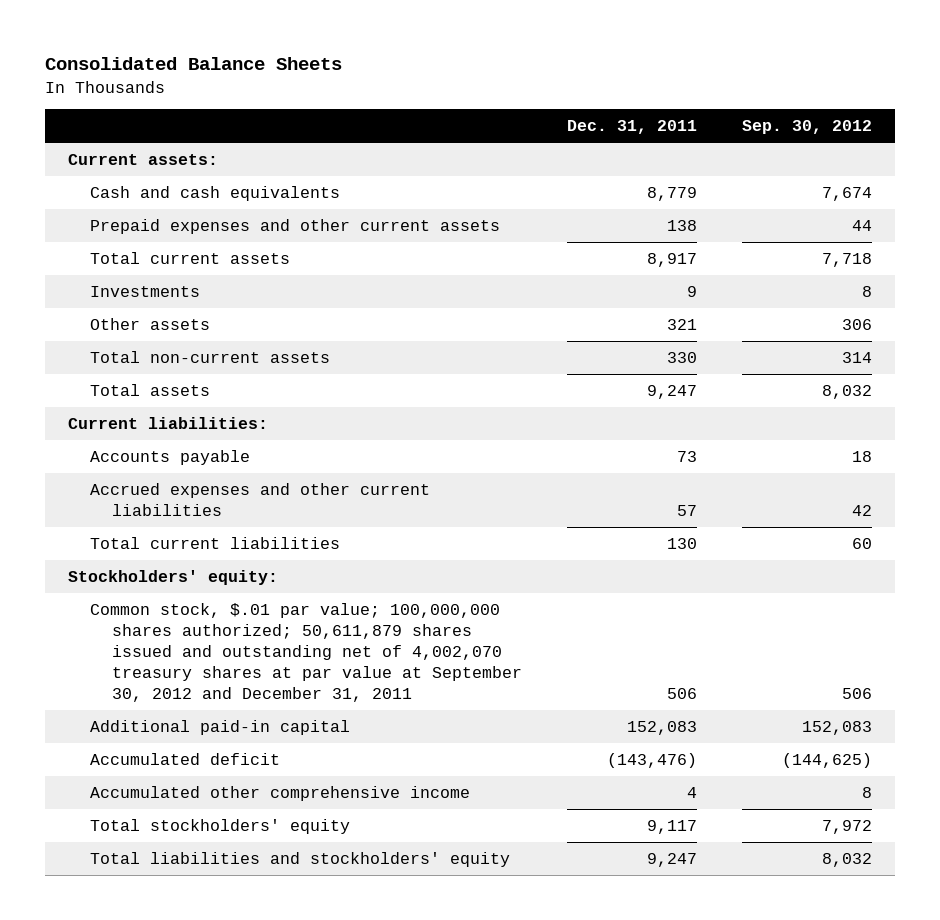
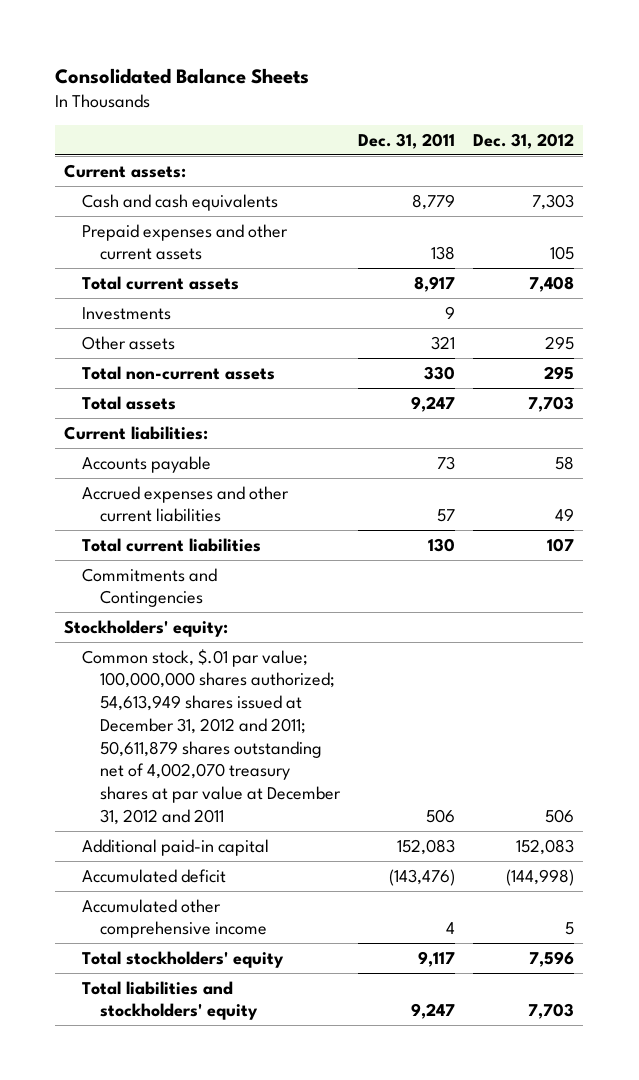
[742,119,873,134] Sep. 30, 2012 -> none
none -> [473,132,575,149] Dec. 31, 2012
none -> [82,567,218,608] Commitments and Contingencies
[89,603,523,702] Common stock, $.01 par value; 100,000,000 shares authorized; 50,611,879 shares issued and outstanding net of 4,002,070 treasury shares at par value at September 30, 2012 and December 31, 2011 -> [82,648,342,825] Common stock, $.01 par value; 100,000,000 shares authorized; 54,613,949 shares issued at December 31, 2012 and 2011; 50,611,879 shares outstanding net of 4,002,070 treasury shares at par value at December 31, 2012 and 2011

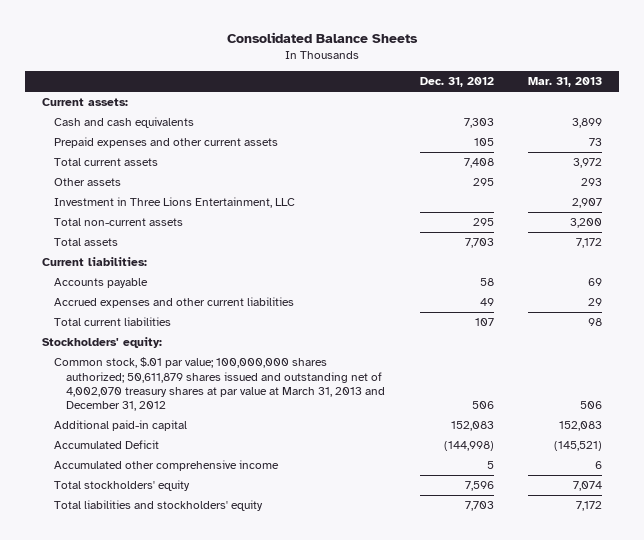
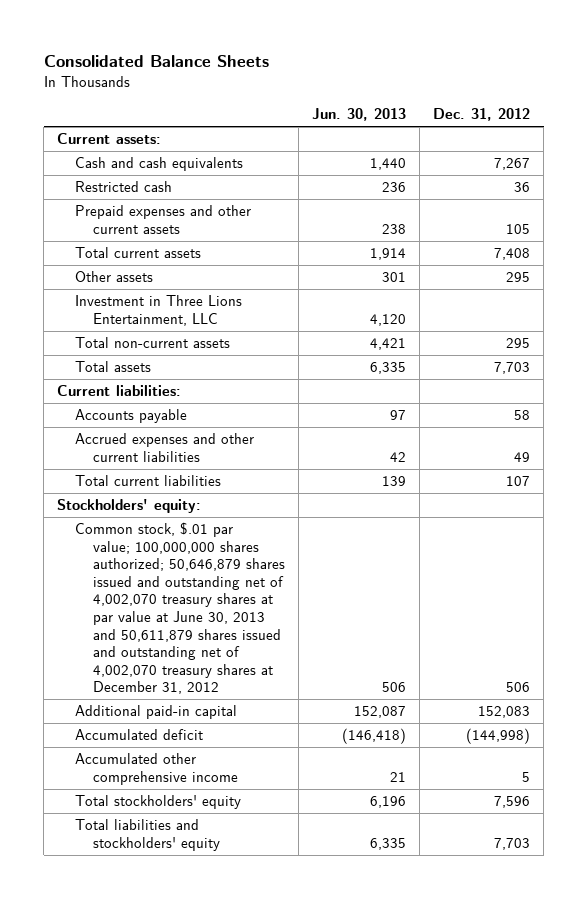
[528,77,603,88] Mar. 31, 2013 -> none
none -> [312,108,407,122] Jun. 30, 2013
[463,118,494,129] 7,303 -> [494,158,531,171] 7,267
none -> [75,181,173,193] Restricted cash
[54,357,386,412] Common stock, $.01 par value; 100,000,000 shares authorized; 50,611,879 shares issued and outstanding net of 4,002,070 treasury shares at par value at March 31, 2013 and December 31, 2012 -> [75,522,286,695] Common stock, $.01 par value; 100,000,000 shares authorized; 50,646,879 shares issued and outstanding net of 4,002,070 treasury shares at par value at June 30, 2013 and 50,611,879 shares issued and outstanding net of 4,002,070 treasury shares at December 31, 2012
[54,440,160,450] Accumulated Deficit -> [75,729,204,741] Accumulated deficit

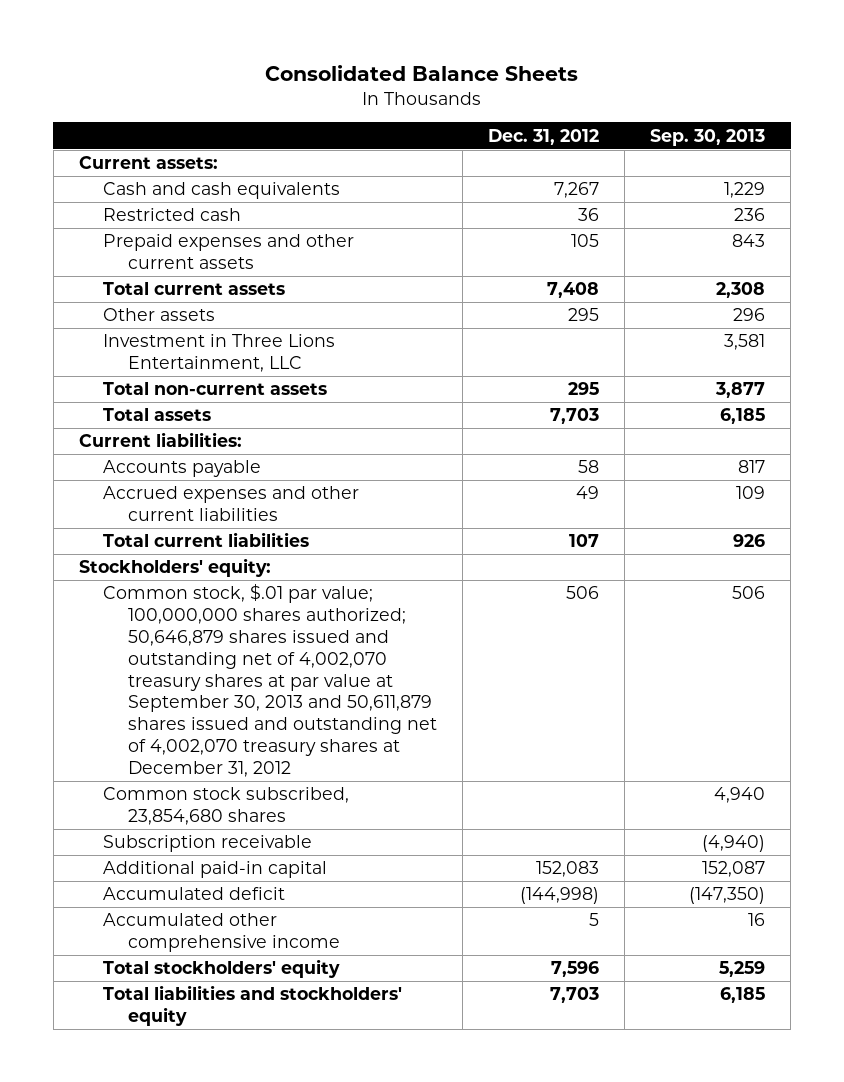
[312,108,407,122] Jun. 30, 2013 -> none
none -> [650,128,766,146] Sep. 30, 2013
[75,522,286,695] Common stock, $.01 par value; 100,000,000 shares authorized; 50,646,879 shares issued and outstanding net of 4,002,070 treasury shares at par value at June 30, 2013 and 50,611,879 shares issued and outstanding net of 4,002,070 treasury shares at December 31, 2012 -> [103,584,437,777] Common stock, $.01 par value; 100,000,000 shares authorized; 50,646,879 shares issued and outstanding net of 4,002,070 treasury shares at par value at September 30, 2013 and 50,611,879 shares issued and outstanding net of 4,002,070 treasury shares at December 31, 2012
none -> [103,787,350,826] Common stock subscribed, 23,854,680 shares
none -> [103,835,313,853] Subscription receivable

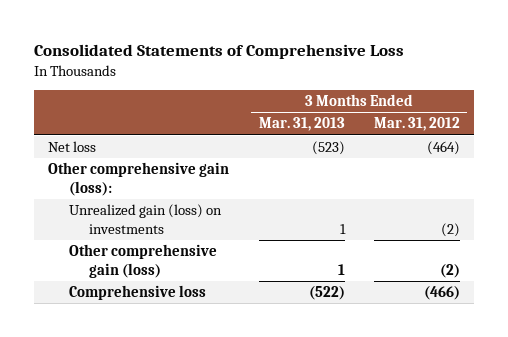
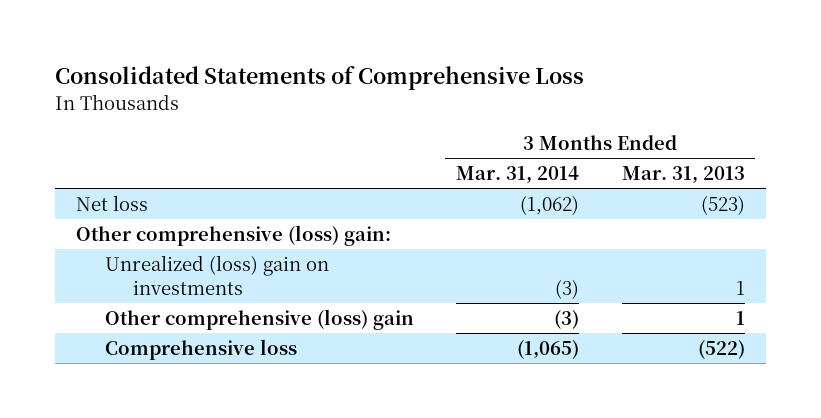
[373,117,460,132] Mar. 31, 2012 -> none
none -> [456,166,580,185] Mar. 31, 2014
[48,162,230,196] Other comprehensive gain (loss): -> [76,224,392,246] Other comprehensive (loss) gain:
[68,204,222,234] Unrealized gain (loss) on investments -> [104,254,329,295] Unrealized (loss) gain on investments
[68,244,217,278] Other comprehensive gain (loss) -> [104,308,414,330] Other comprehensive (loss) gain

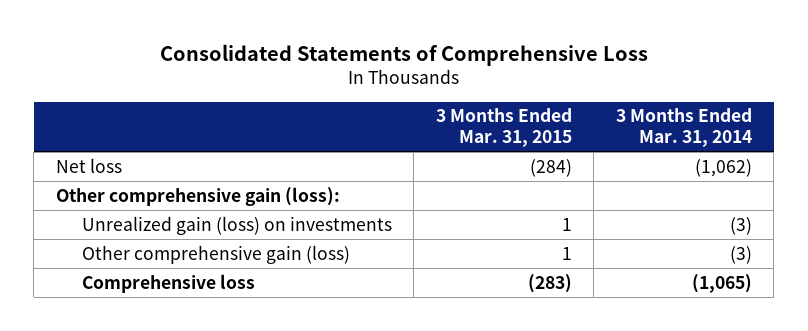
[621,166,745,185] Mar. 31, 2013 -> none
none -> [435,108,572,148] 3 Months Ended Mar. 31, 2015
[76,224,392,246] Other comprehensive (loss) gain: -> [55,186,340,206] Other comprehensive gain (loss):
[104,254,329,295] Unrealized (loss) gain on investments -> [82,215,393,235] Unrealized gain (loss) on investments
[104,308,414,330] Other comprehensive (loss) gain -> [82,244,351,264] Other comprehensive gain (loss)

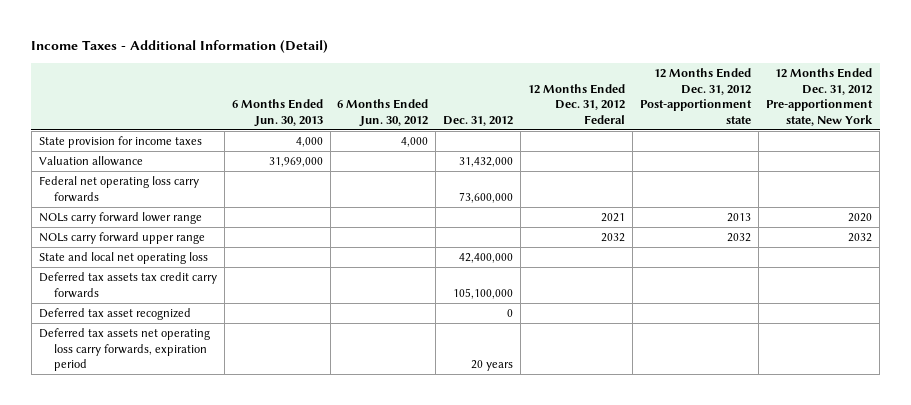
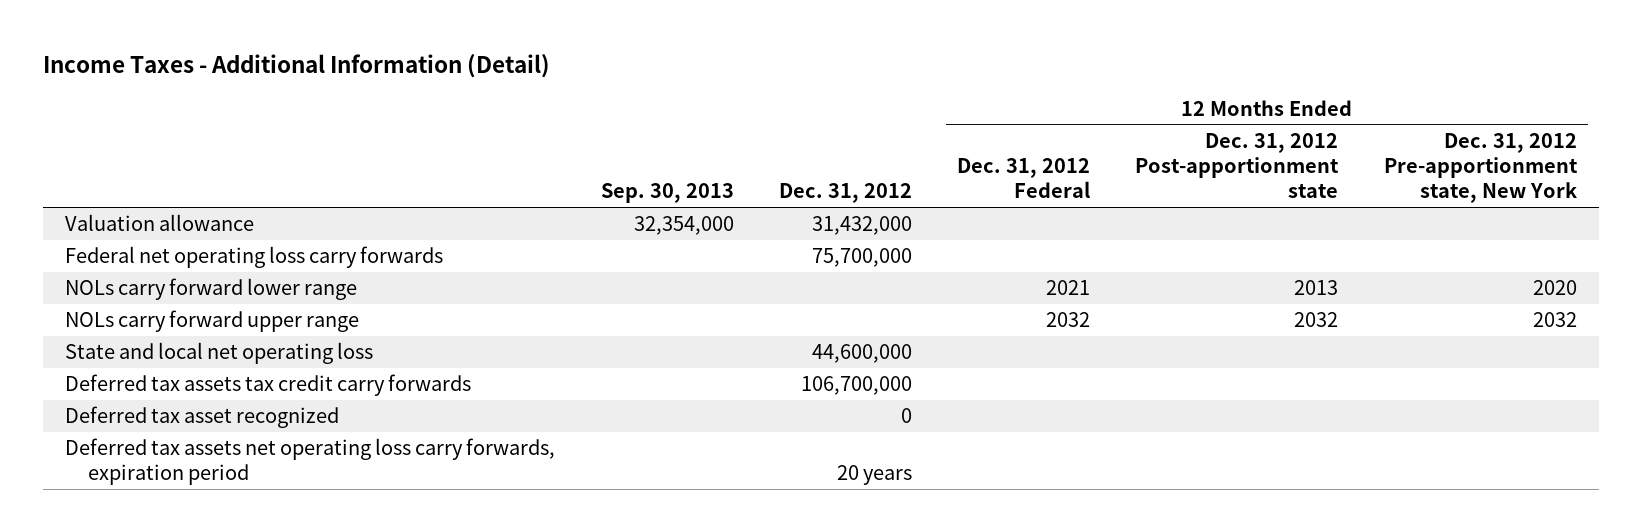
[231,99,323,127] 6 Months Ended Jun. 30, 2013 -> none
[337,99,429,127] 6 Months Ended Jun. 30, 2012 -> none
none -> [600,183,734,204] Sep. 30, 2013
[38,136,202,149] State provision for income taxes -> none
[459,191,514,203] 73,600,000 -> [811,248,912,268] 75,700,000
[459,253,514,264] 42,400,000 -> [811,344,912,364] 44,600,000
[453,287,514,299] 105,100,000 -> [800,376,912,396] 106,700,000

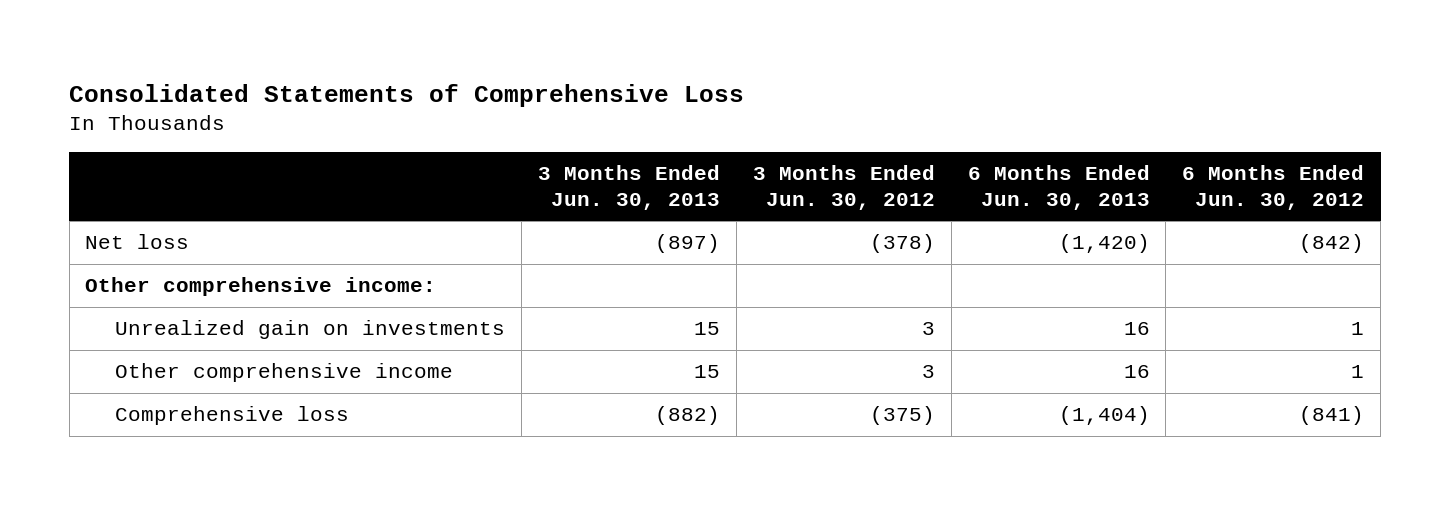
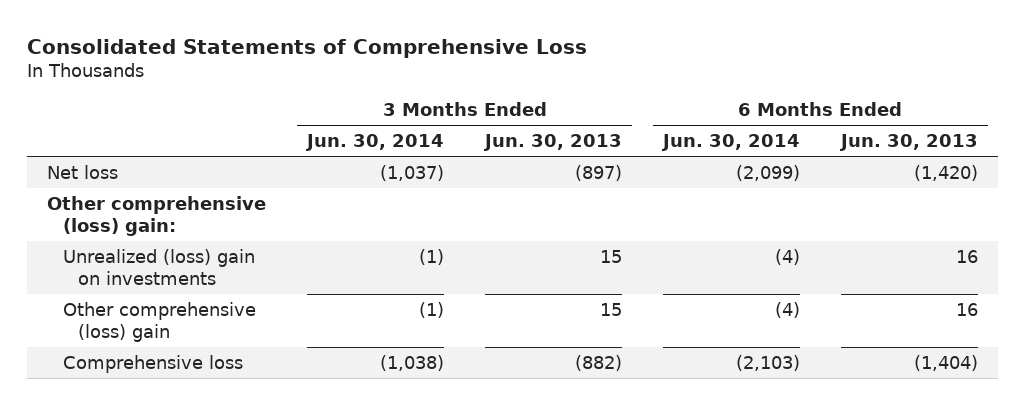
[752,164,935,210] 3 Months Ended Jun. 30, 2012 -> none
[1182,164,1365,210] 6 Months Ended Jun. 30, 2012 -> none
none -> [305,134,445,152] Jun. 30, 2014
none -> [660,134,800,152] Jun. 30, 2014
[85,277,437,297] Other comprehensive income: -> [47,195,267,236] Other comprehensive (loss) gain:
[115,320,506,340] Unrealized gain on investments -> [62,248,255,285] Unrealized (loss) gain on investments
[115,363,454,383] Other comprehensive income -> [62,301,256,342] Other comprehensive (loss) gain

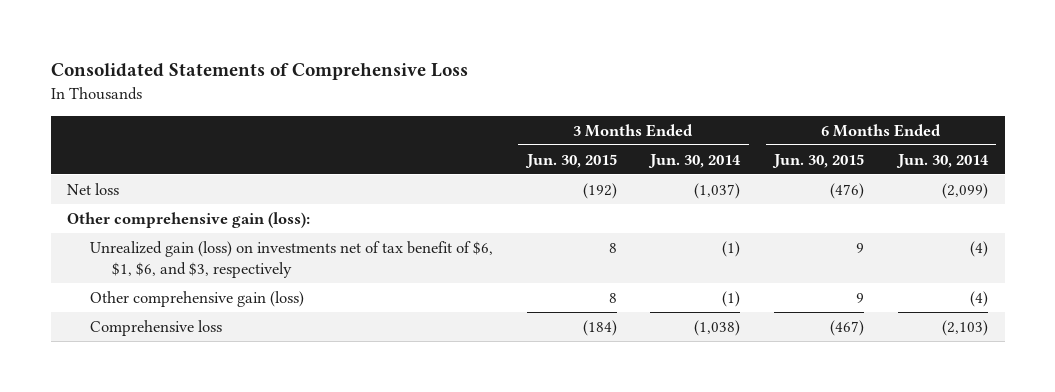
[483,134,623,152] Jun. 30, 2013 -> none
[838,134,978,152] Jun. 30, 2013 -> none
none -> [524,153,617,168] Jun. 30, 2015
none -> [772,153,865,168] Jun. 30, 2015
[47,195,267,236] Other comprehensive (loss) gain: -> [67,212,311,229] Other comprehensive gain (loss):
[62,248,255,285] Unrealized (loss) gain on investments -> [89,241,493,278] Unrealized gain (loss) on investments net of tax benefit of $6, $1, $6, and $3, respectively
[62,301,256,342] Other comprehensive (loss) gain -> [89,291,304,308] Other comprehensive gain (loss)

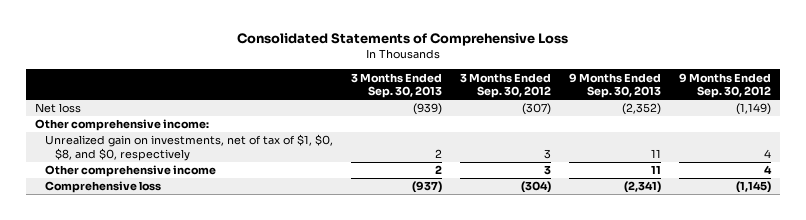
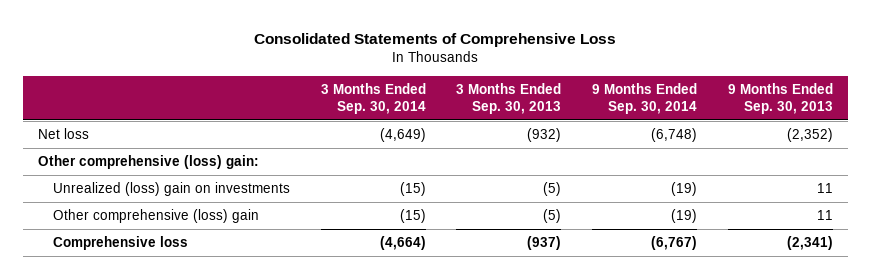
[459,72,551,99] 3 Months Ended Sep. 30, 2012 -> none
[679,72,772,99] 9 Months Ended Sep. 30, 2012 -> none
none -> [320,83,426,114] 3 Months Ended Sep. 30, 2014
none -> [592,83,698,114] 9 Months Ended Sep. 30, 2014
[412,103,442,116] (939) -> [527,128,562,143] (932)
[34,119,209,132] Other comprehensive income: -> [37,155,259,170] Other comprehensive (loss) gain:
[44,134,333,161] Unrealized gain on investments, net of tax of $1, $0, $8, and $0, respectively -> [52,182,290,197] Unrealized (loss) gain on investments
[434,148,442,158] 2 -> [543,182,562,197] (5)
[44,165,216,178] Other comprehensive income -> [52,209,259,224] Other comprehensive (loss) gain
[434,165,442,175] 2 -> [543,209,562,224] (5)

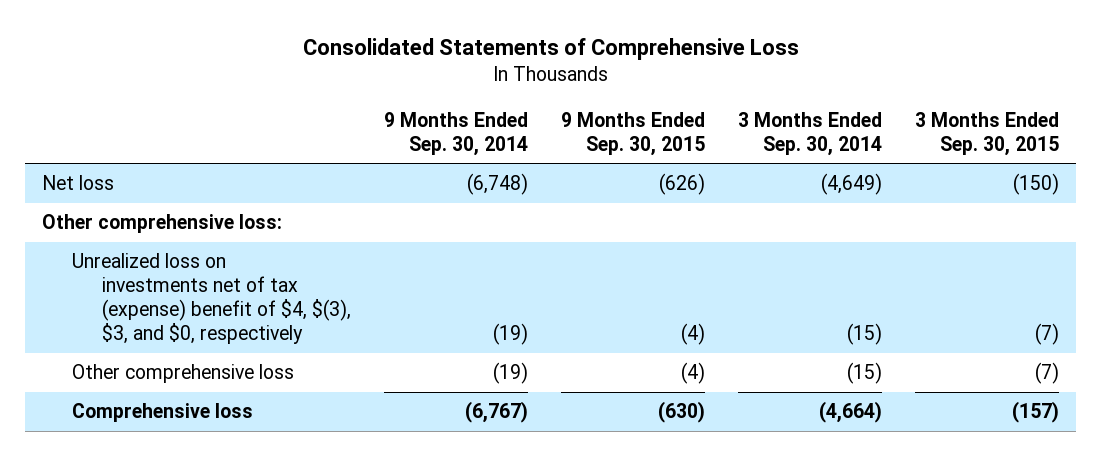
[456,83,562,114] 3 Months Ended Sep. 30, 2013 -> none
[727,83,833,114] 9 Months Ended Sep. 30, 2013 -> none
none -> [561,111,706,156] 9 Months Ended Sep. 30, 2015
none -> [915,111,1060,156] 3 Months Ended Sep. 30, 2015
[37,155,259,170] Other comprehensive (loss) gain: -> [41,214,282,234] Other comprehensive loss:
[52,182,290,197] Unrealized (loss) gain on investments -> [71,253,352,344] Unrealized loss on investments net of tax (expense) benefit of $4, $(3), $3, and $0, respectively
[52,209,259,224] Other comprehensive (loss) gain -> [71,364,294,384] Other comprehensive loss

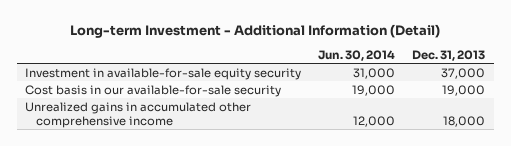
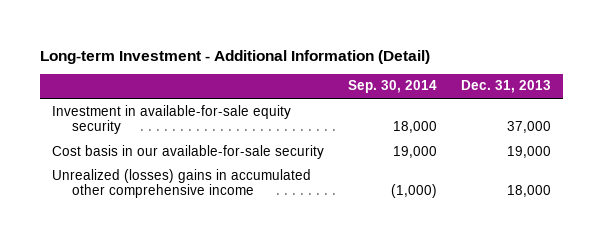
[318,49,396,61] Jun. 30, 2014 -> none
none -> [347,80,437,94] Sep. 30, 2014
[25,101,252,128] Unrealized gains in accumulated other comprehensive income -> [51,168,311,199] Unrealized (losses) gains in accumulated other comprehensive income

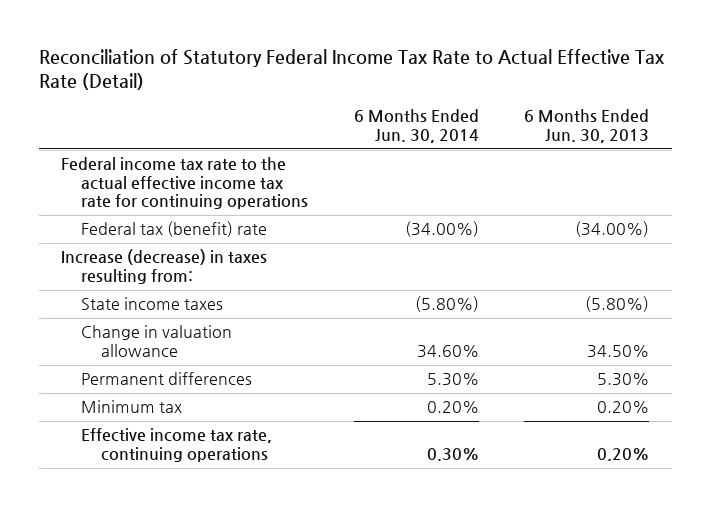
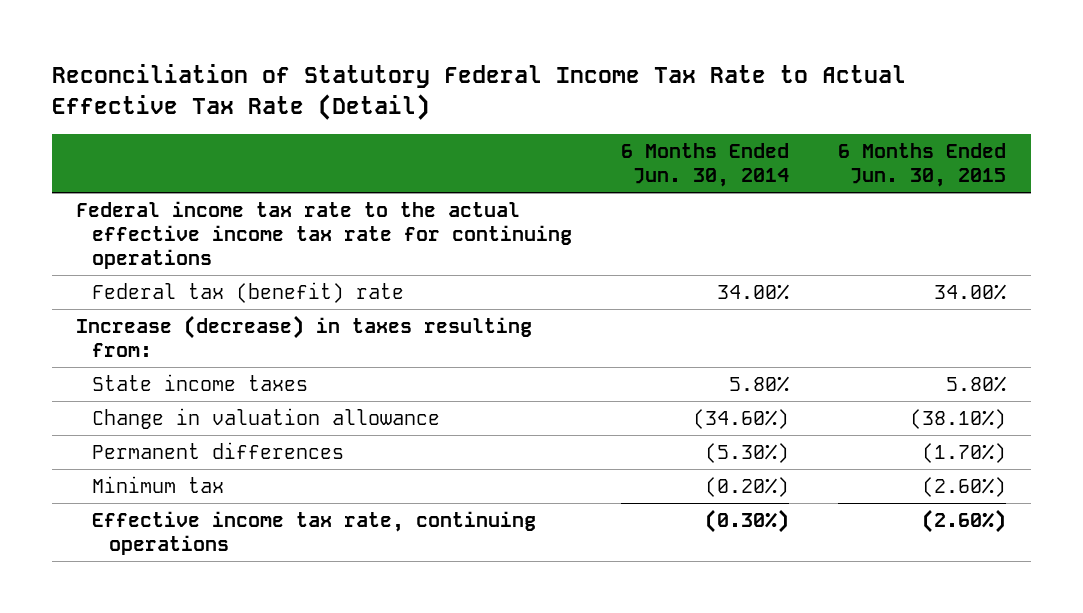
[524,109,650,143] 6 Months Ended Jun. 30, 2013 -> none
none -> [838,143,1007,188] 6 Months Ended Jun. 30, 2015
[404,221,479,238] (34.00%) -> [717,284,790,301] 34.00%
[414,296,479,313] (5.80%) -> [729,376,790,393] 5.80%
[416,344,479,358] 34.60% -> [693,409,790,430] (34.60%)
[426,373,479,387] 5.30% -> [705,443,790,464] (5.30%)
[426,401,479,414] 0.20% -> [705,477,790,498] (0.20%)
[426,447,479,461] 0.30% -> [705,509,790,534] (0.30%)

